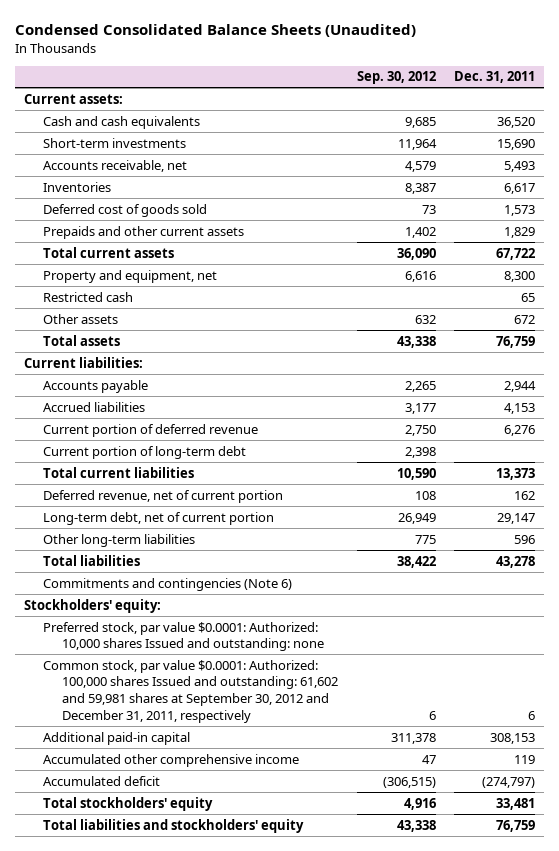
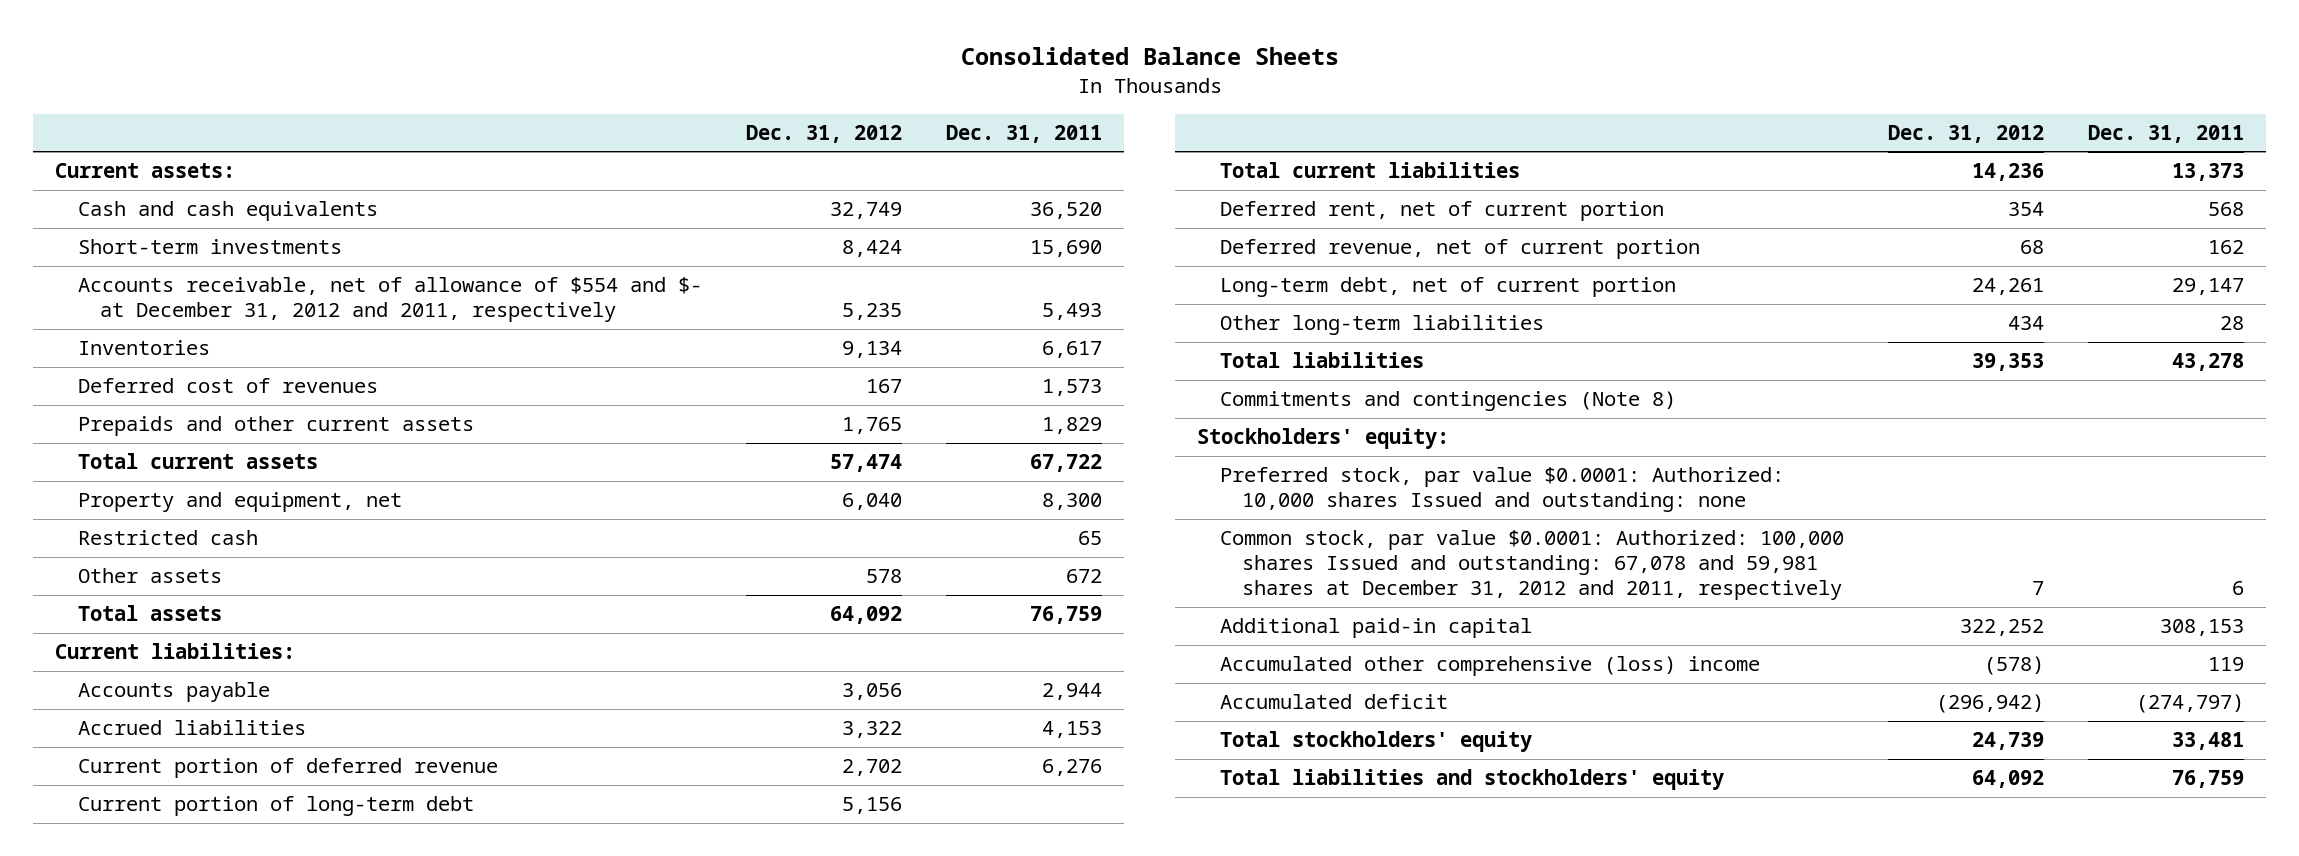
[15,24,417,38] Condensed Consolidated Balance Sheets (Unaudited) -> [960,47,1339,66] Consolidated Balance Sheets
[356,71,436,85] Sep. 30, 2012 -> none
none -> [745,124,902,143] Dec. 31, 2012
[43,159,188,172] Accounts receivable, net -> [77,277,702,323] Accounts receivable, net of allowance of $554 and $- at December 31, 2012 and 2011, respectively
[43,203,208,217] Deferred cost of goods sold -> [77,378,378,394] Deferred cost of revenues
none -> [1219,201,1664,222] Deferred rent, net of current portion
[513,534,535,544] 596 -> [2219,316,2244,331] 28
[43,577,293,591] Commitments and contingencies (Note 6) -> [1219,391,1676,412] Commitments and contingencies (Note 8)
[43,659,339,723] Common stock, par value $0.0001: Authorized: 100,000 shares Issued and outstanding: 61,602 and 59,981 shares at September 30, 2012 and December 31, 2011, respectively -> [1219,530,1844,601] Common stock, par value $0.0001: Authorized: 100,000 shares Issued and outstanding: 67,078 and 59,981 shares at December 31, 2012 and 2011, respectively
[43,753,300,767] Accumulated other comprehensive income -> [1219,656,1760,677] Accumulated other comprehensive (loss) income

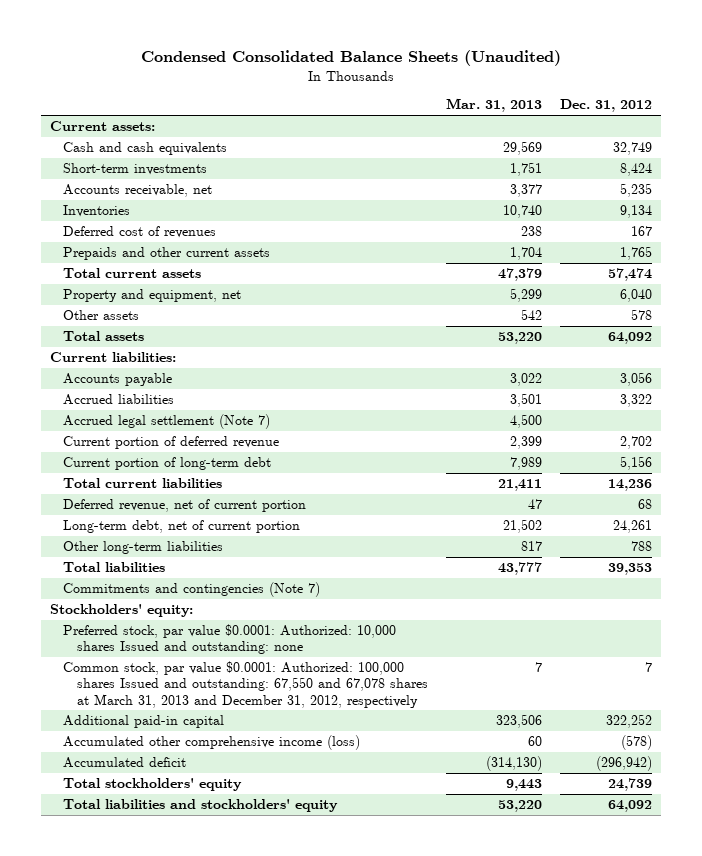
[960,47,1339,66] Consolidated Balance Sheets -> [141,50,562,67] Condensed Consolidated Balance Sheets (Unaudited)
[945,124,1102,143] Dec. 31, 2011 -> none
none -> [445,98,542,113] Mar. 31, 2013
[77,277,702,323] Accounts receivable, net of allowance of $554 and $- at December 31, 2012 and 2011, respectively -> [63,184,213,198] Accounts receivable, net
[77,530,258,546] Restricted cash -> none
none -> [63,414,271,430] Accrued legal settlement (Note 7)
[1219,201,1664,222] Deferred rent, net of current portion -> none
[2007,316,2044,331] 434 -> [631,541,653,552] 788
[1219,391,1676,412] Commitments and contingencies (Note 8) -> [63,582,321,598] Commitments and contingencies (Note 7)
[1219,530,1844,601] Common stock, par value $0.0001: Authorized: 100,000 shares Issued and outstanding: 67,078 and 59,981 shares at December 31, 2012 and 2011, respectively -> [63,661,428,708] Common stock, par value $0.0001: Authorized: 100,000 shares Issued and outstanding: 67,550 and 67,078 shares at March 31, 2013 and December 31, 2012, respectively
[1219,656,1760,677] Accumulated other comprehensive (loss) income -> [63,735,361,751] Accumulated other comprehensive income (loss)

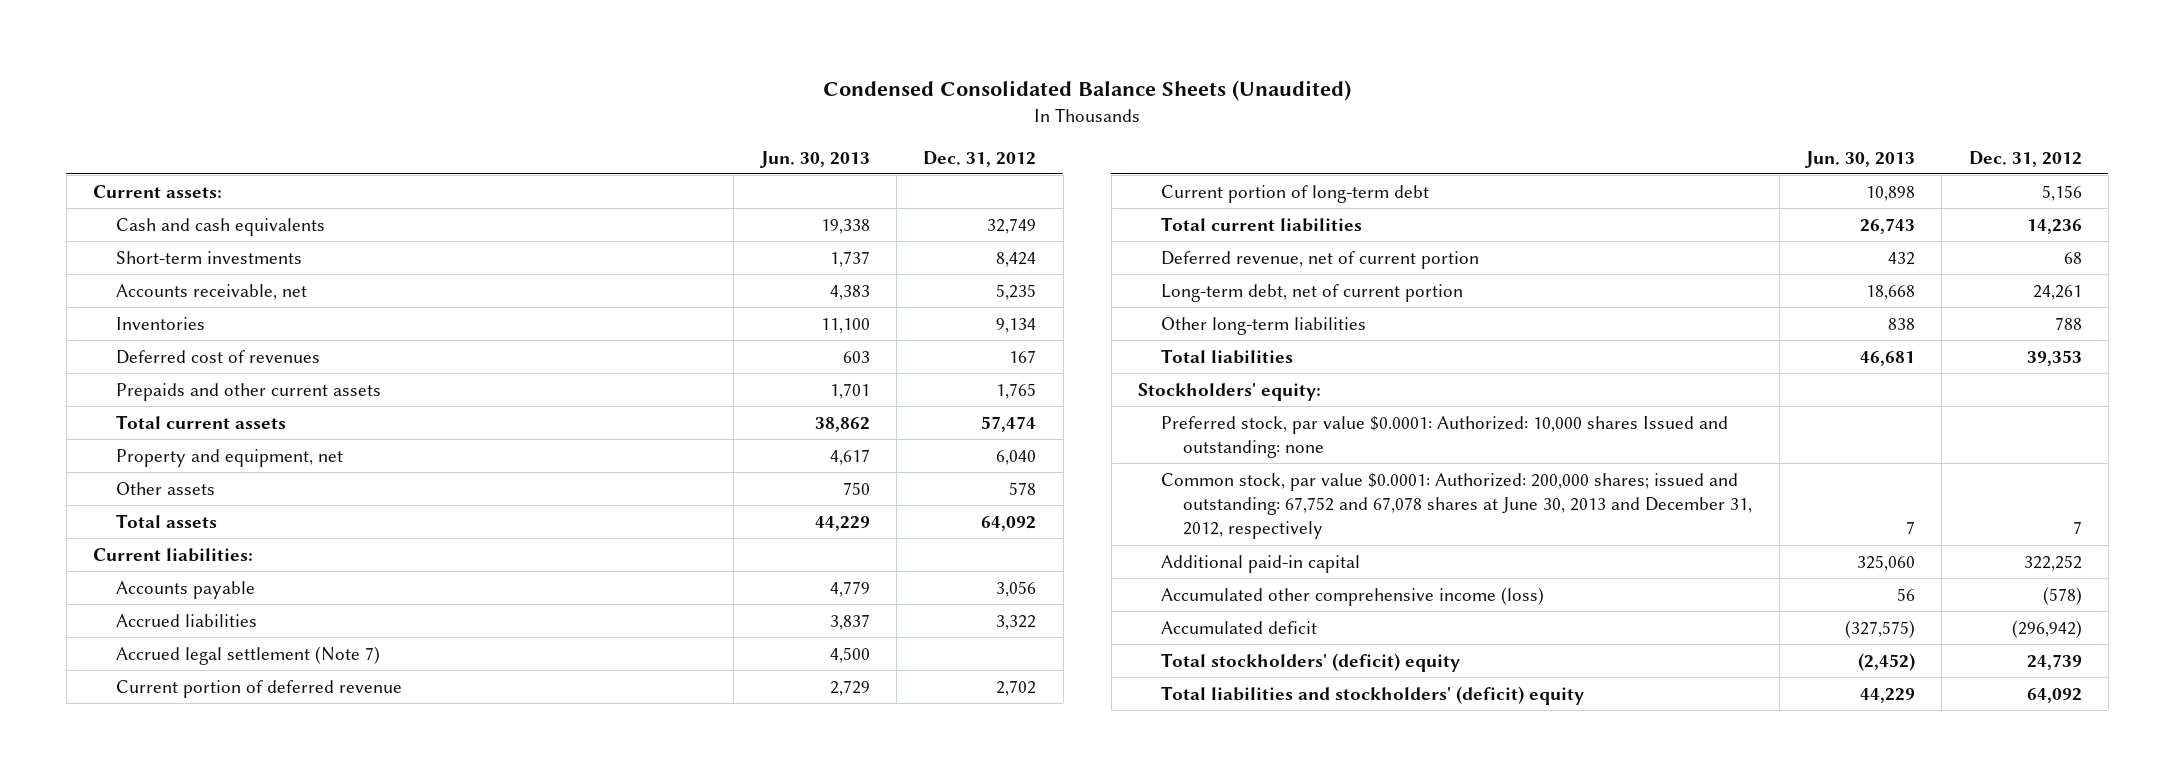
[445,98,542,113] Mar. 31, 2013 -> none
none -> [759,150,870,168] Jun. 30, 2013
[63,582,321,598] Commitments and contingencies (Note 7) -> none
[63,661,428,708] Common stock, par value $0.0001: Authorized: 100,000 shares Issued and outstanding: 67,550 and 67,078 shares at March 31, 2013 and December 31, 2012, respectively -> [1160,472,1753,540] Common stock, par value $0.0001: Authorized: 200,000 shares; issued and outstanding: 67,752 and 67,078 shares at June 30, 2013 and December 31, 2012, respectively
[63,778,243,792] Total stockholders' equity -> [1160,652,1460,672] Total stockholders' (deficit) equity
[63,799,339,813] Total liabilities and stockholders' equity -> [1160,685,1584,705] Total liabilities and stockholders' (deficit) equity

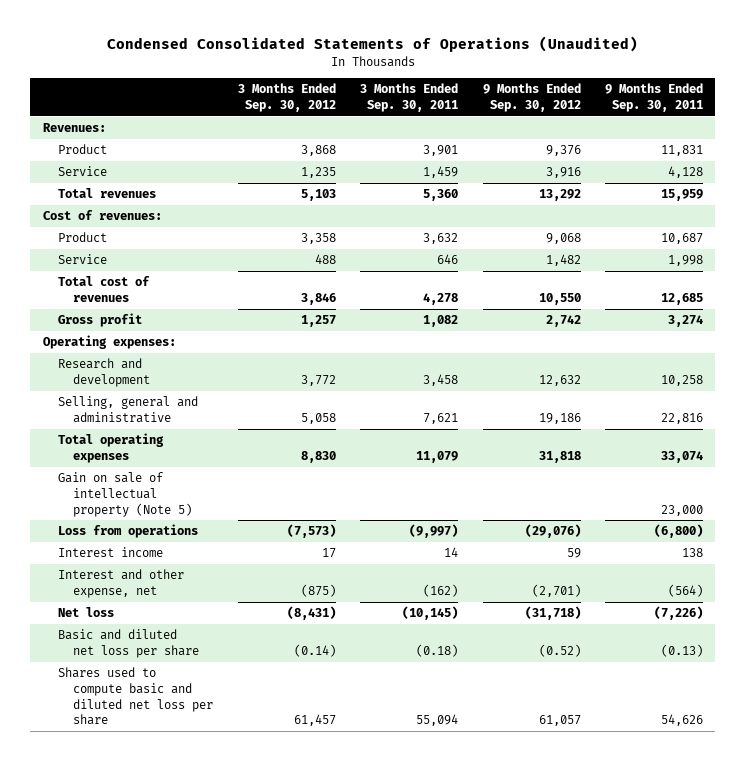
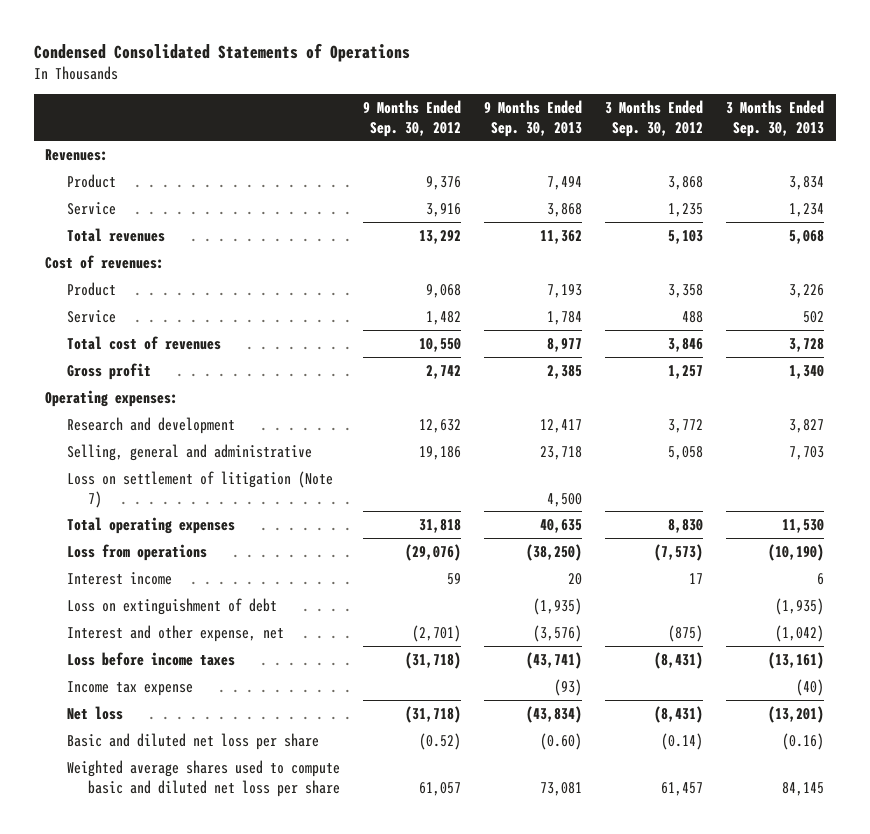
[106,36,638,53] Condensed Consolidated Statements of Operations (Unaudited) -> [33,42,410,62] Condensed Consolidated Statements of Operations
[360,83,459,112] 3 Months Ended Sep. 30, 2011 -> none
[605,83,704,112] 9 Months Ended Sep. 30, 2011 -> none
none -> [484,99,583,137] 9 Months Ended Sep. 30, 2013
none -> [726,99,825,137] 3 Months Ended Sep. 30, 2013
none -> [66,470,333,508] Loss on settlement of litigation (Note 7)
[57,472,192,517] Gain on sale of intellectual property (Note 5) -> none
none -> [66,597,277,615] Loss on extinguishment of debt
none -> [66,651,235,666] Loss before income taxes
none -> [66,680,193,696] Income tax expense
[57,667,213,726] Shares used to compute basic and diluted net loss per share -> [66,759,340,797] Weighted average shares used to compute basic and diluted net loss per share

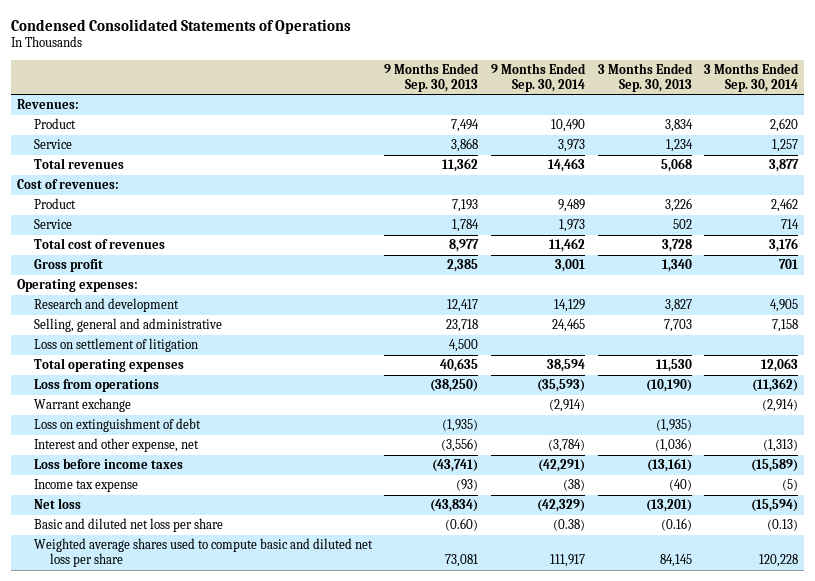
[362,99,461,137] 9 Months Ended Sep. 30, 2012 -> none
[605,99,704,137] 3 Months Ended Sep. 30, 2012 -> none
none -> [490,62,586,92] 9 Months Ended Sep. 30, 2014
none -> [704,62,800,92] 3 Months Ended Sep. 30, 2014
[66,470,333,508] Loss on settlement of litigation (Note 7) -> [33,338,198,353] Loss on settlement of litigation
[66,571,172,585] Interest income -> none
none -> [33,398,131,413] Warrant exchange
[533,624,583,642] (3,576) -> [441,438,479,453] (3,556)
[775,624,825,642] (1,042) -> [654,438,692,453] (1,036)

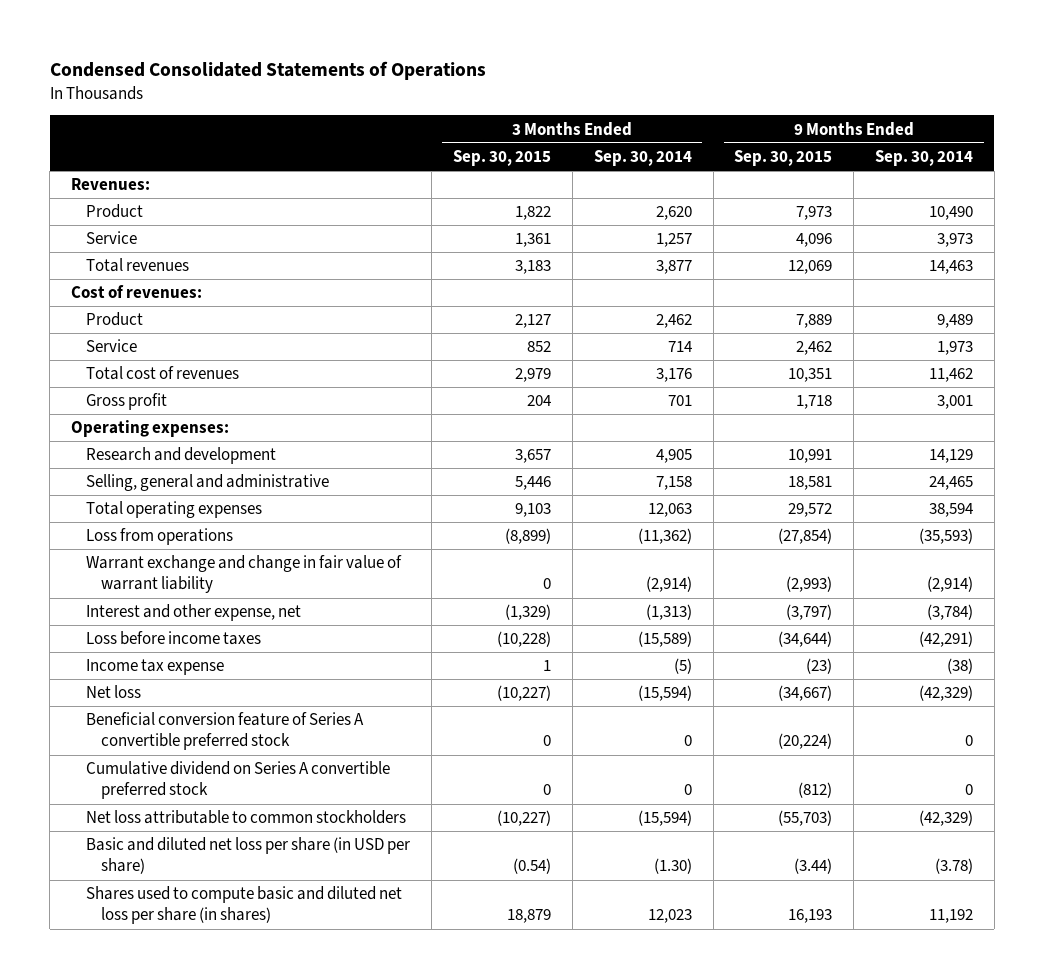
[384,62,480,92] 9 Months Ended Sep. 30, 2013 -> none
[597,62,693,92] 3 Months Ended Sep. 30, 2013 -> none
none -> [452,150,551,167] Sep. 30, 2015
none -> [734,150,833,167] Sep. 30, 2015
[33,338,198,353] Loss on settlement of litigation -> none
[33,418,201,433] Loss on extinguishment of debt -> none
[33,398,131,413] Warrant exchange -> [86,555,403,594] Warrant exchange and change in fair value of warrant liability
none -> [86,712,365,751] Beneficial conversion feature of Series A convertible preferred stock
none -> [86,761,391,800] Cumulative dividend on Series A convertible preferred stock
none -> [86,810,407,825] Net loss attributable to common stockholders
[33,518,223,533] Basic and diluted net loss per share -> [86,837,411,875] Basic and diluted net loss per share (in USD per share)
[552,519,585,532] (0.38) -> [935,858,974,875] (3.78)
[767,519,799,532] (0.13) -> [653,858,692,875] (1.30)
[33,538,373,567] Weighted average shares used to compute basic and diluted net loss per share -> [86,886,403,925] Shares used to compute basic and diluted net loss per share (in shares)
[549,553,585,567] 111,917 -> [929,909,974,924] 11,192
[759,553,799,567] 120,228 -> [647,909,692,924] 12,023

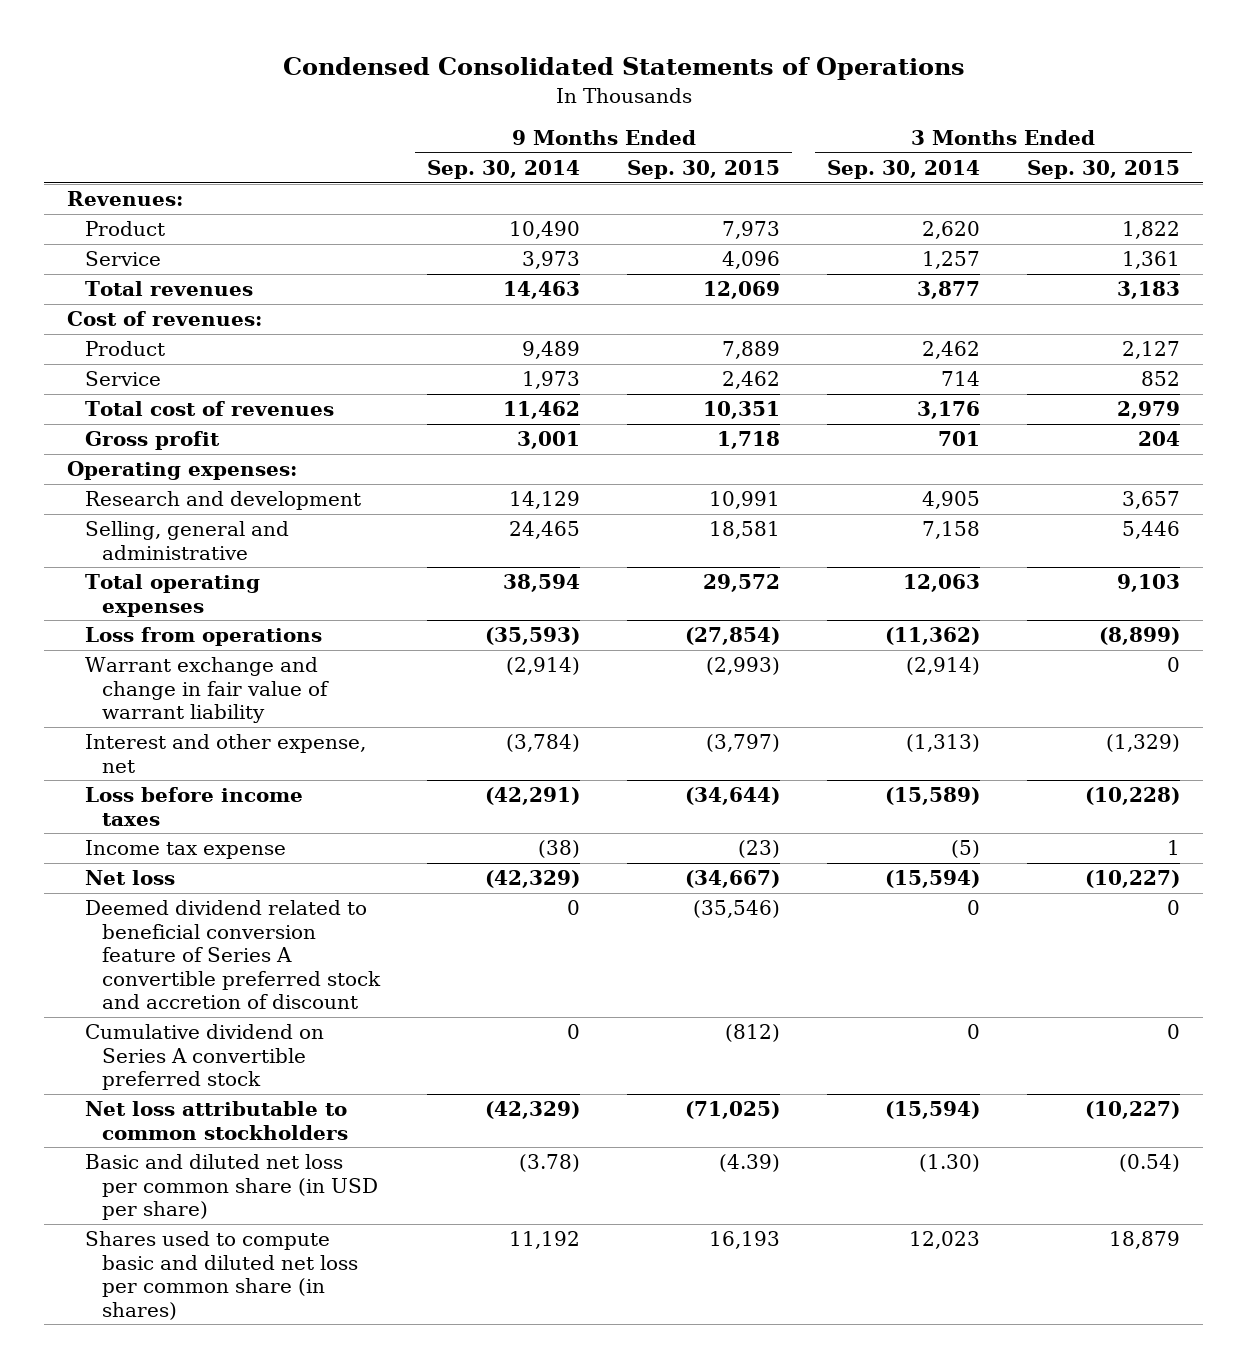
[86,712,365,751] Beneficial conversion feature of Series A convertible preferred stock -> [84,900,382,1010] Deemed dividend related to beneficial conversion feature of Series A convertible preferred stock and accretion of discount
[778,733,833,750] (20,224) -> [693,900,781,919] (35,546)
[778,810,833,827] (55,703) -> [685,1101,781,1120] (71,025)
[86,837,411,875] Basic and diluted net loss per share (in USD per share) -> [84,1154,379,1221] Basic and diluted net loss per common share (in USD per share)
[794,858,833,875] (3.44) -> [719,1154,781,1173] (4.39)
[86,886,403,925] Shares used to compute basic and diluted net loss per share (in shares) -> [84,1231,359,1320] Shares used to compute basic and diluted net loss per common share (in shares)

